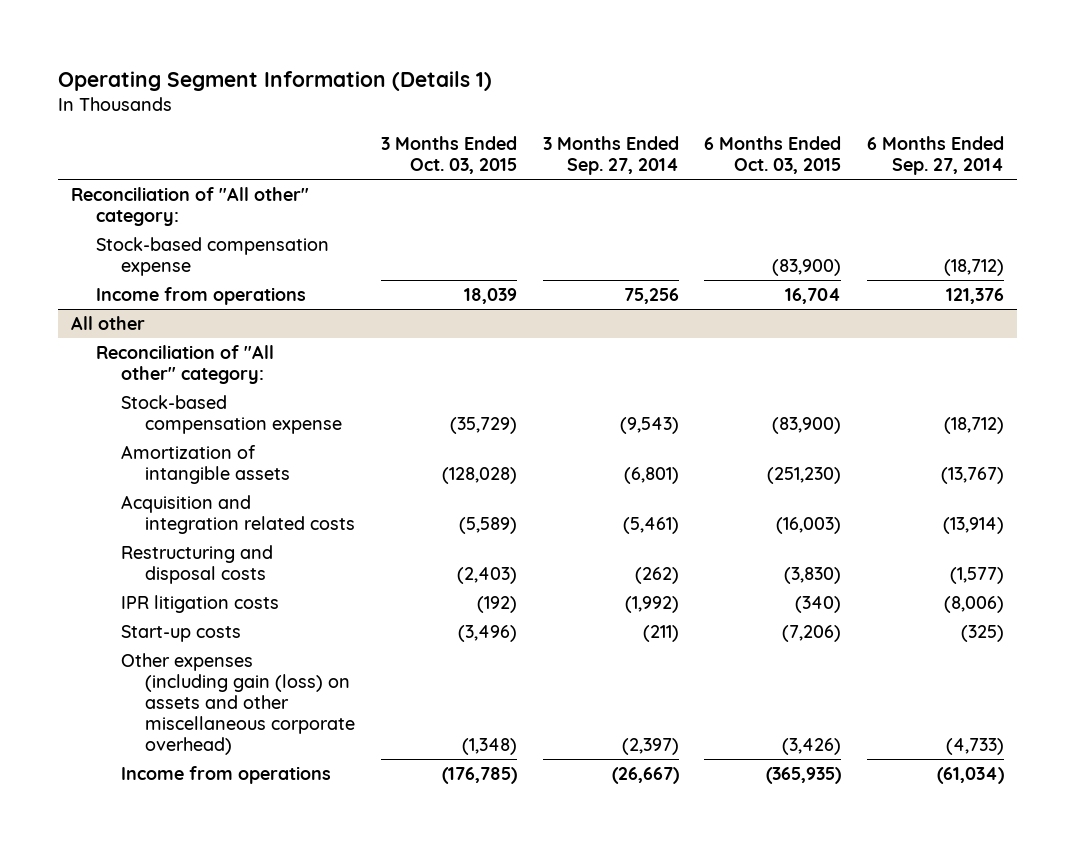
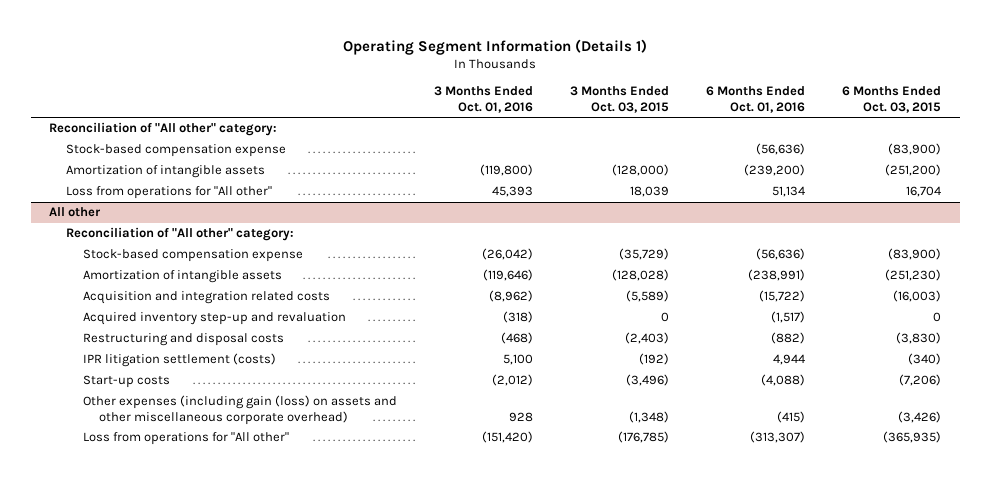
[542,136,679,176] 3 Months Ended Sep. 27, 2014 -> none
[867,136,1005,176] 6 Months Ended Sep. 27, 2014 -> none
none -> [433,86,533,113] 3 Months Ended Oct. 01, 2016
none -> [705,86,805,113] 6 Months Ended Oct. 01, 2016
none -> [65,165,265,179] Amortization of intangible assets
[95,287,306,306] Income from operations -> [65,186,272,200] Loss from operations for "All other"
none -> [82,312,346,326] Acquired inventory step-up and revaluation
[120,595,279,614] IPR litigation costs -> [82,353,276,368] IPR litigation settlement (costs)
[120,766,331,785] Income from operations -> [82,432,289,446] Loss from operations for "All other"

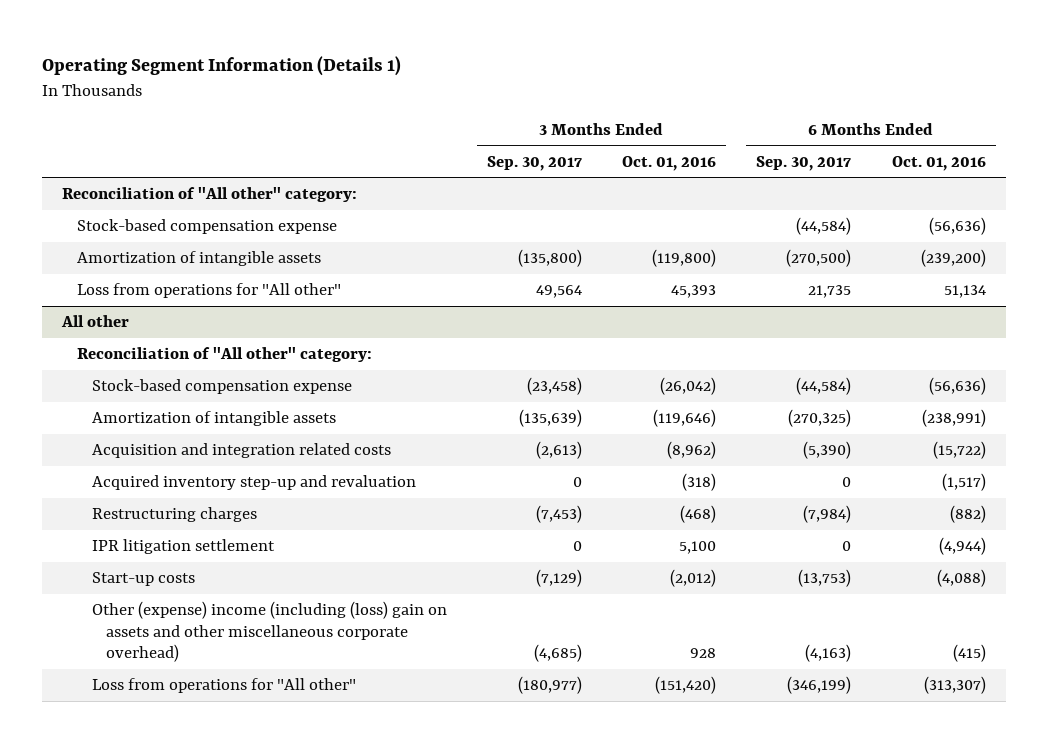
[569,86,669,113] 3 Months Ended Oct. 03, 2015 -> none
[842,86,942,113] 6 Months Ended Oct. 03, 2015 -> none
none -> [486,155,582,171] Sep. 30, 2017
none -> [756,155,852,171] Sep. 30, 2017
[82,333,284,347] Restructuring and disposal costs -> [91,507,257,523] Restructuring charges
[82,353,276,368] IPR litigation settlement (costs) -> [91,539,275,555] IPR litigation settlement
[772,354,805,366] 4,944 -> [938,537,986,556] (4,944)
[82,395,397,426] Other expenses (including gain (loss) on assets and other miscellaneous corporate overhead) -> [91,601,447,663] Other (expense) income (including (loss) gain on assets and other miscellaneous corporate overhead)

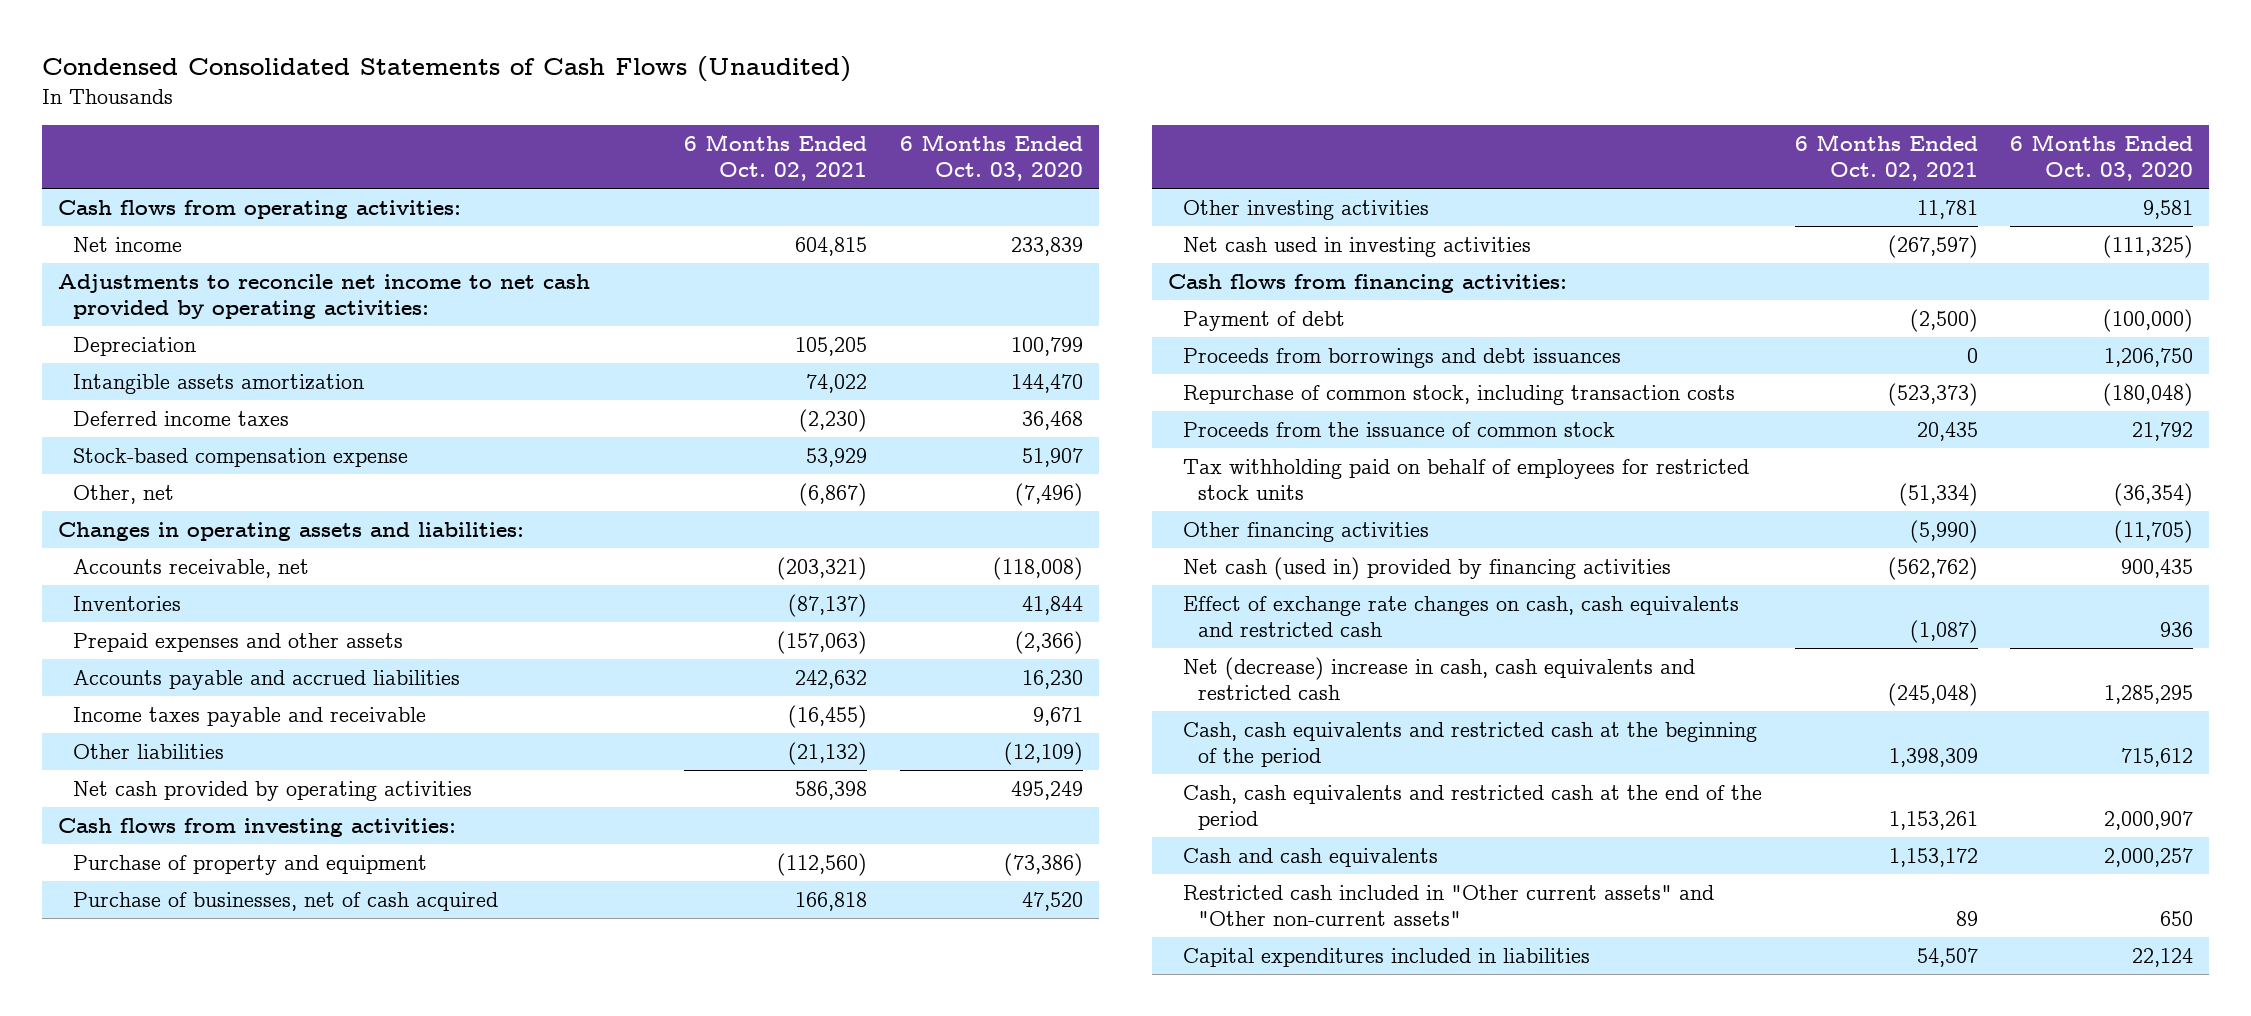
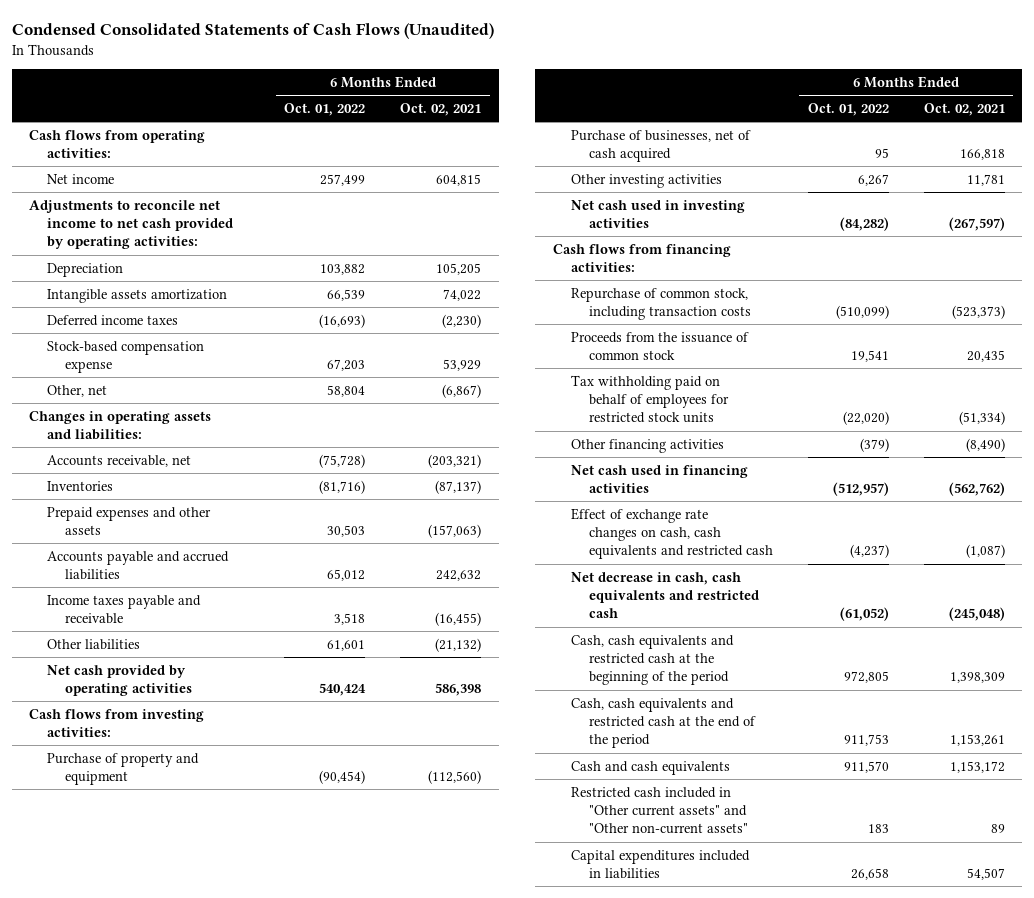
[899,133,1083,182] 6 Months Ended Oct. 03, 2020 -> none
none -> [284,102,366,116] Oct. 01, 2022
[1183,310,1346,331] Payment of debt -> none
[1183,347,1622,368] Proceeds from borrowings and debt issuances -> none
[1909,519,1978,543] (5,990) -> [965,437,1005,452] (8,490)
[1183,556,1672,580] Net cash (used in) provided by financing activities -> [570,464,748,494] Net cash used in financing activities
[1183,656,1696,701] Net (decrease) increase in cash, cash equivalents and restricted cash -> [570,571,759,619] Net decrease in cash, cash equivalents and restricted cash

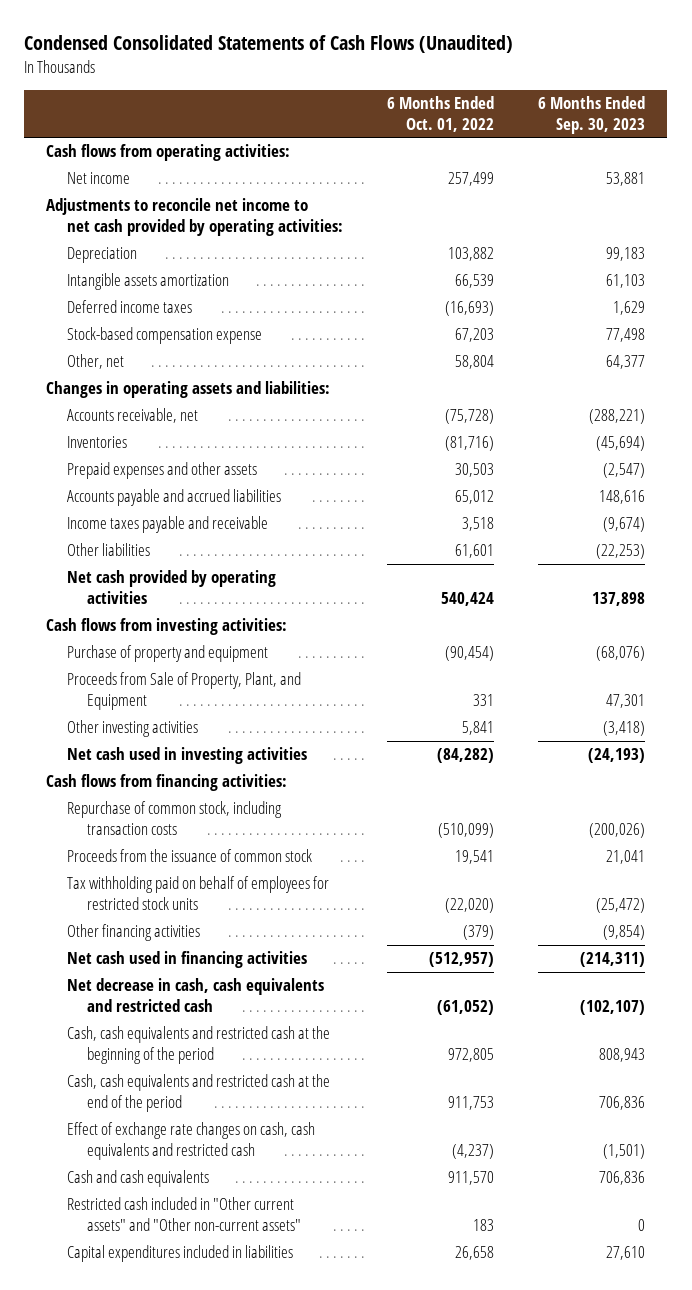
[400,102,482,116] Oct. 02, 2021 -> none
none -> [538,95,646,134] 6 Months Ended Sep. 30, 2023
[570,129,751,163] Purchase of businesses, net of cash acquired -> none
none -> [66,672,301,711] Proceeds from Sale of Property, Plant, and Equipment
[857,173,889,186] 6,267 -> [461,721,494,736] 5,841
[570,507,773,560] Effect of exchange rate changes on cash, cash equivalents and restricted cash -> [66,1122,315,1161] Effect of exchange rate changes on cash, cash equivalents and restricted cash

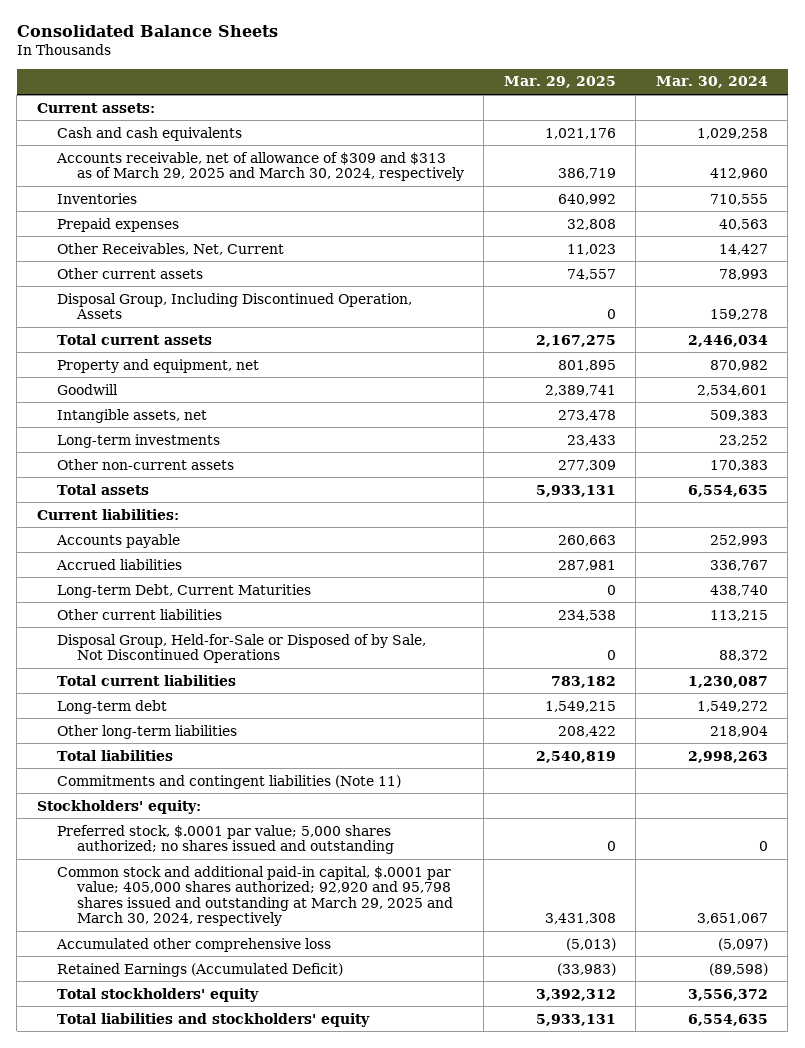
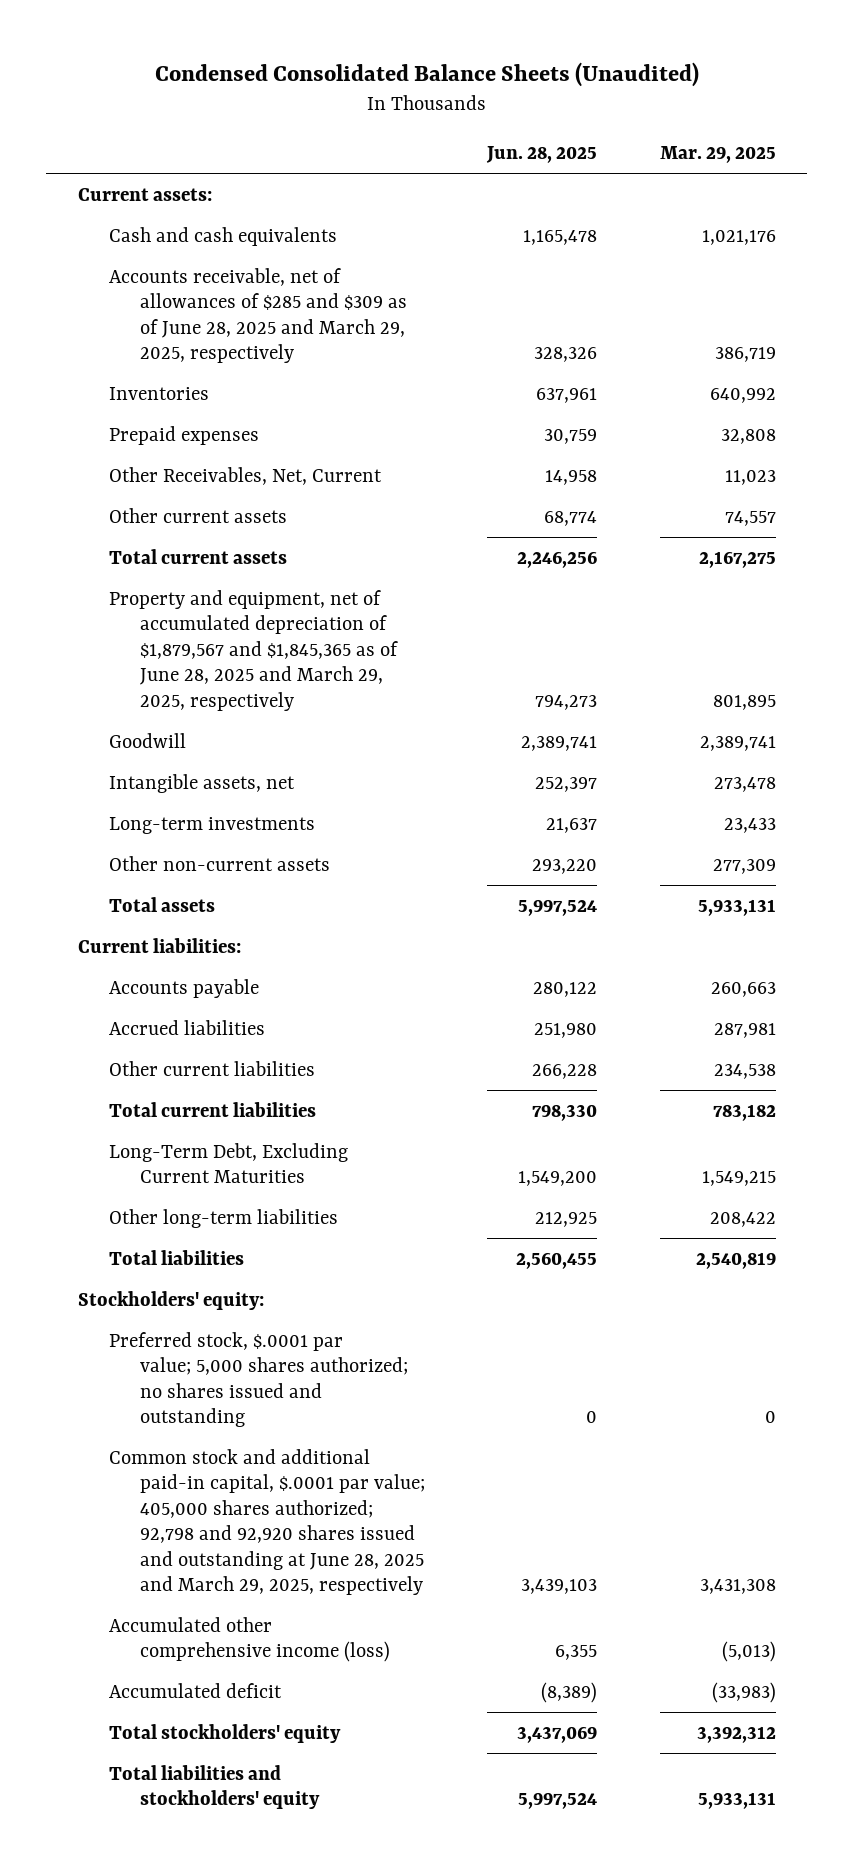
[16,25,278,38] Consolidated Balance Sheets -> [154,61,699,87] Condensed Consolidated Balance Sheets (Unaudited)
[655,76,768,89] Mar. 30, 2024 -> none
none -> [486,146,598,164] Jun. 28, 2025
[55,151,464,182] Accounts receivable, net of allowance of $309 and $313 as of March 29, 2025 and March 30, 2024, respectively -> [108,267,407,364] Accounts receivable, net of allowances of $285 and $309 as of June 28, 2025 and March 29, 2025, respectively
[56,292,412,320] Disposal Group, Including Discontinued Operation, Assets -> none
[56,358,259,373] Property and equipment, net -> [108,589,398,711] Property and equipment, net of accumulated depreciation of $1,879,567 and $1,845,365 as of June 28, 2025 and March 29, 2025, respectively
[56,583,311,598] Long-term Debt, Current Maturities -> none
[56,633,426,664] Disposal Group, Held-for-Sale or Disposed of by Sale, Not Discontinued Operations -> none
[56,699,167,714] Long-term debt -> [108,1142,348,1184] Long-Term Debt, Excluding Current Maturities
[56,774,401,789] Commitments and contingent liabilities (Note 11) -> none
[56,865,453,927] Common stock and additional paid-in capital, $.0001 par value; 405,000 shares authorized; 92,920 and 95,798 shares issued and outstanding at March 29, 2025 and March 30, 2024, respectively -> [108,1448,425,1596] Common stock and additional paid-in capital, $.0001 par value; 405,000 shares authorized; 92,798 and 92,920 shares issued and outstanding at June 28, 2025 and March 29, 2025, respectively
[55,937,331,952] Accumulated other comprehensive loss -> [108,1616,390,1663] Accumulated other comprehensive income (loss)
[56,962,343,977] Retained Earnings (Accumulated Deficit) -> [108,1682,282,1698] Accumulated deficit

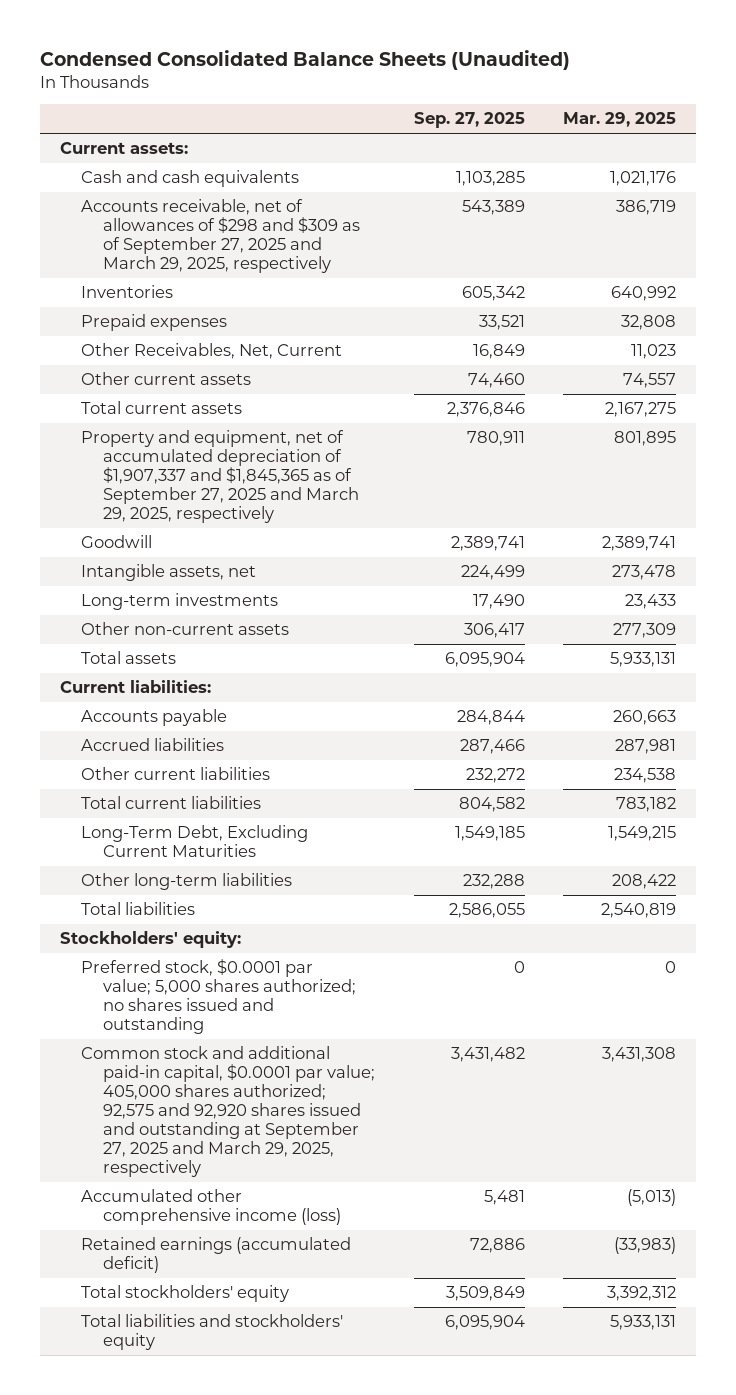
[486,146,598,164] Jun. 28, 2025 -> none
none -> [413,112,525,129] Sep. 27, 2025
[108,267,407,364] Accounts receivable, net of allowances of $285 and $309 as of June 28, 2025 and March 29, 2025, respectively -> [81,199,360,274] Accounts receivable, net of allowances of $298 and $309 as of September 27, 2025 and March 29, 2025, respectively
[108,589,398,711] Property and equipment, net of accumulated depreciation of $1,879,567 and $1,845,365 as of June 28, 2025 and March 29, 2025, respectively -> [81,430,359,523] Property and equipment, net of accumulated depreciation of $1,907,337 and $1,845,365 as of September 27, 2025 and March 29, 2025, respectively
[108,1331,408,1428] Preferred stock, $.0001 par value; 5,000 shares authorized; no shares issued and outstanding -> [81,959,356,1035] Preferred stock, $0.0001 par value; 5,000 shares authorized; no shares issued and outstanding
[108,1448,425,1596] Common stock and additional paid-in capital, $.0001 par value; 405,000 shares authorized; 92,798 and 92,920 shares issued and outstanding at June 28, 2025 and March 29, 2025, respectively -> [81,1046,375,1177] Common stock and additional paid-in capital, $0.0001 par value; 405,000 shares authorized; 92,575 and 92,920 shares issued and outstanding at September 27, 2025 and March 29, 2025, respectively
[108,1682,282,1698] Accumulated deficit -> [81,1237,352,1274] Retained earnings (accumulated deficit)

